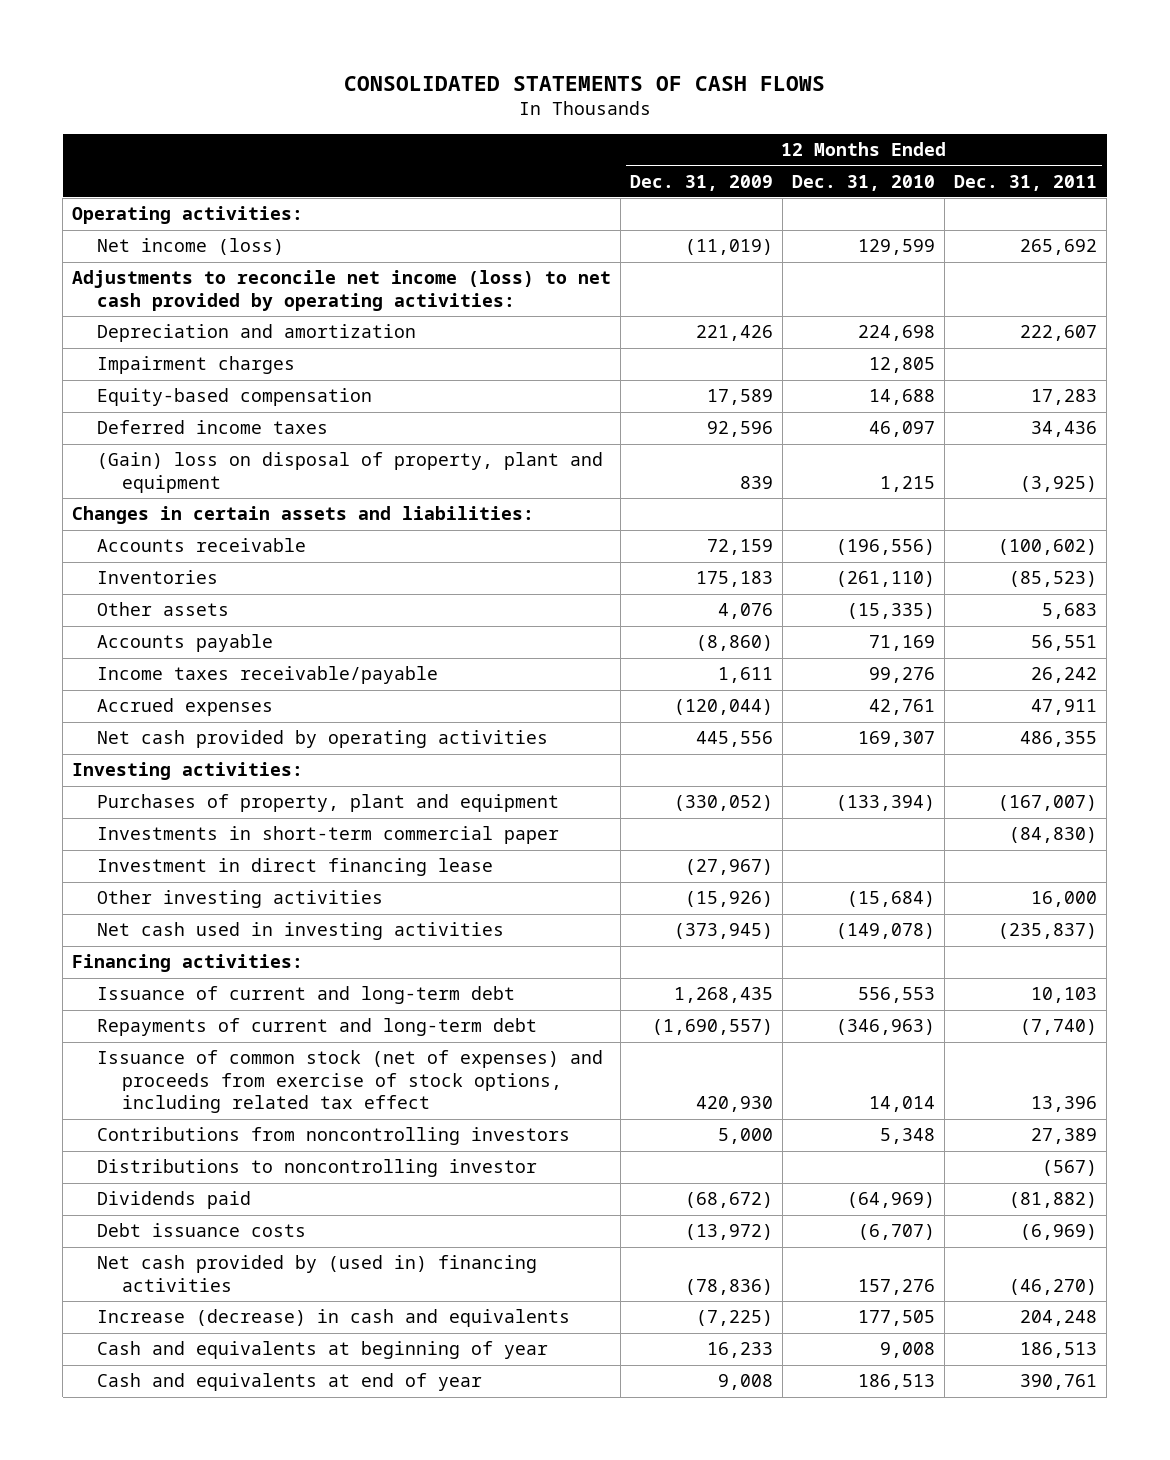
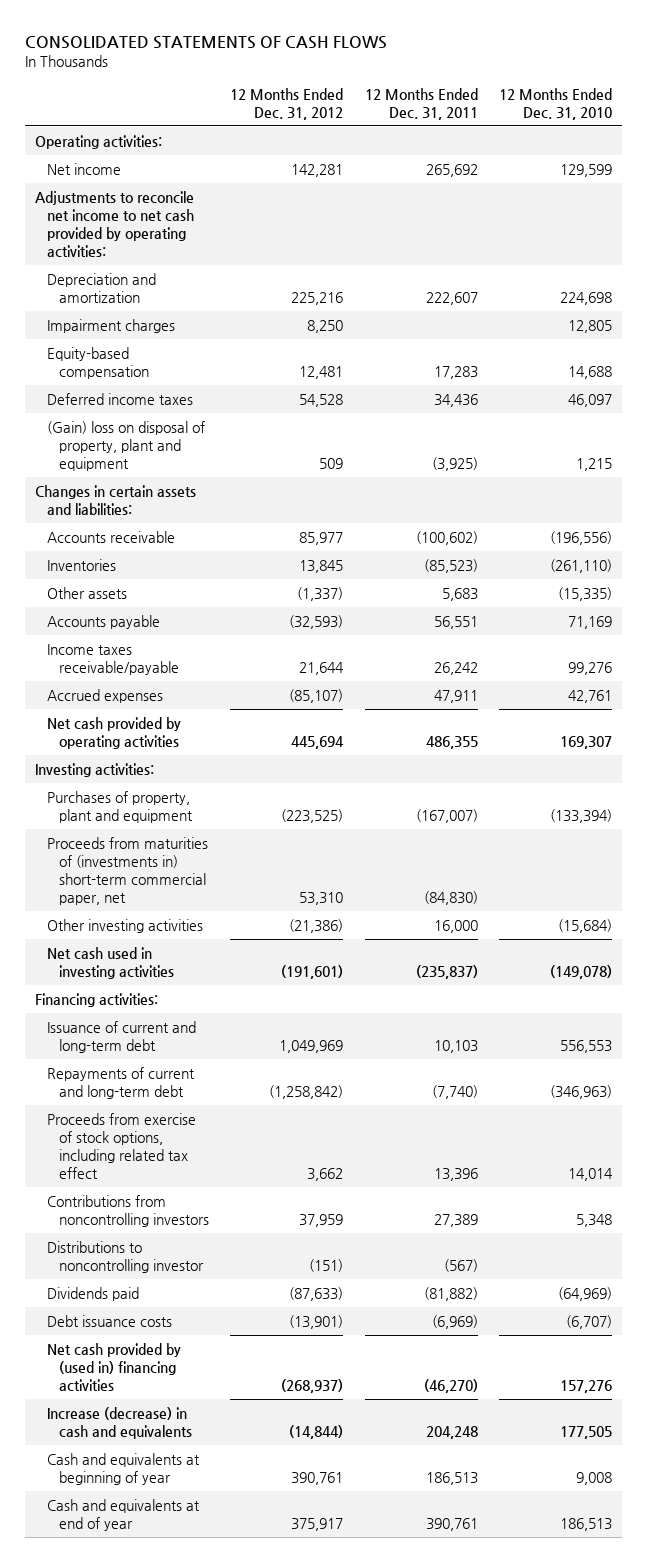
[630,174,774,191] Dec. 31, 2009 -> none
none -> [230,87,344,120] 12 Months Ended Dec. 31, 2012
[97,238,285,256] Net income (loss) -> [47,163,122,176] Net income
[72,270,612,311] Adjustments to reconcile net income (loss) to net cash provided by operating activities: -> [35,191,195,257] Adjustments to reconcile net income to net cash provided by operating activities:
[97,858,494,877] Investment in direct financing lease -> none
[97,826,560,845] Investments in short-term commercial paper -> [47,837,209,905] Proceeds from maturities of (investments in) short-term commercial paper, net
[97,1050,604,1114] Issuance of common stock (net of expenses) and proceeds from exercise of stock options, including related tax effect -> [47,1113,197,1179] Proceeds from exercise of stock options, including related tax effect

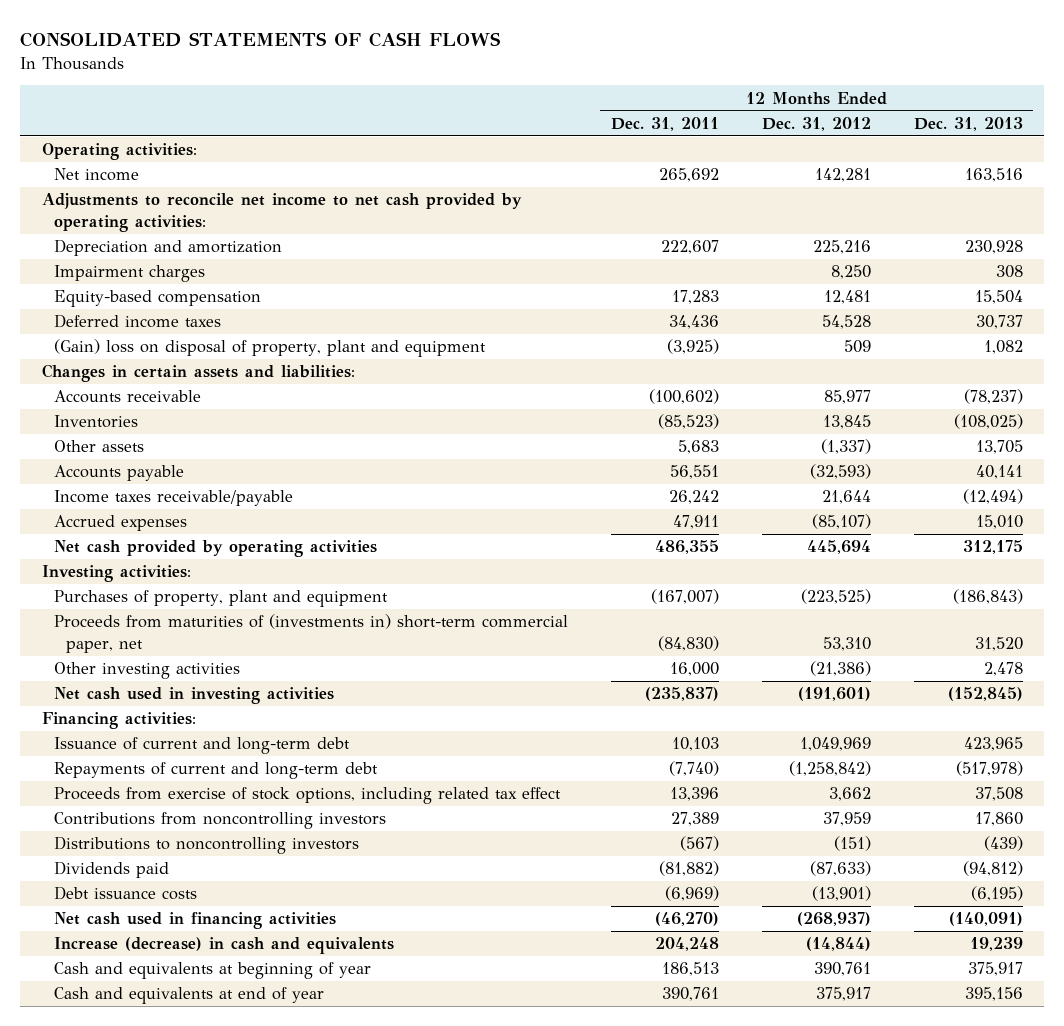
[498,87,612,120] 12 Months Ended Dec. 31, 2010 -> none
none -> [913,117,1023,132] Dec. 31, 2013
[47,1241,205,1273] Distributions to noncontrolling investor -> [54,836,360,855] Distributions to noncontrolling investors
[47,1343,182,1391] Net cash provided by (used in) financing activities -> [54,912,337,930] Net cash used in financing activities

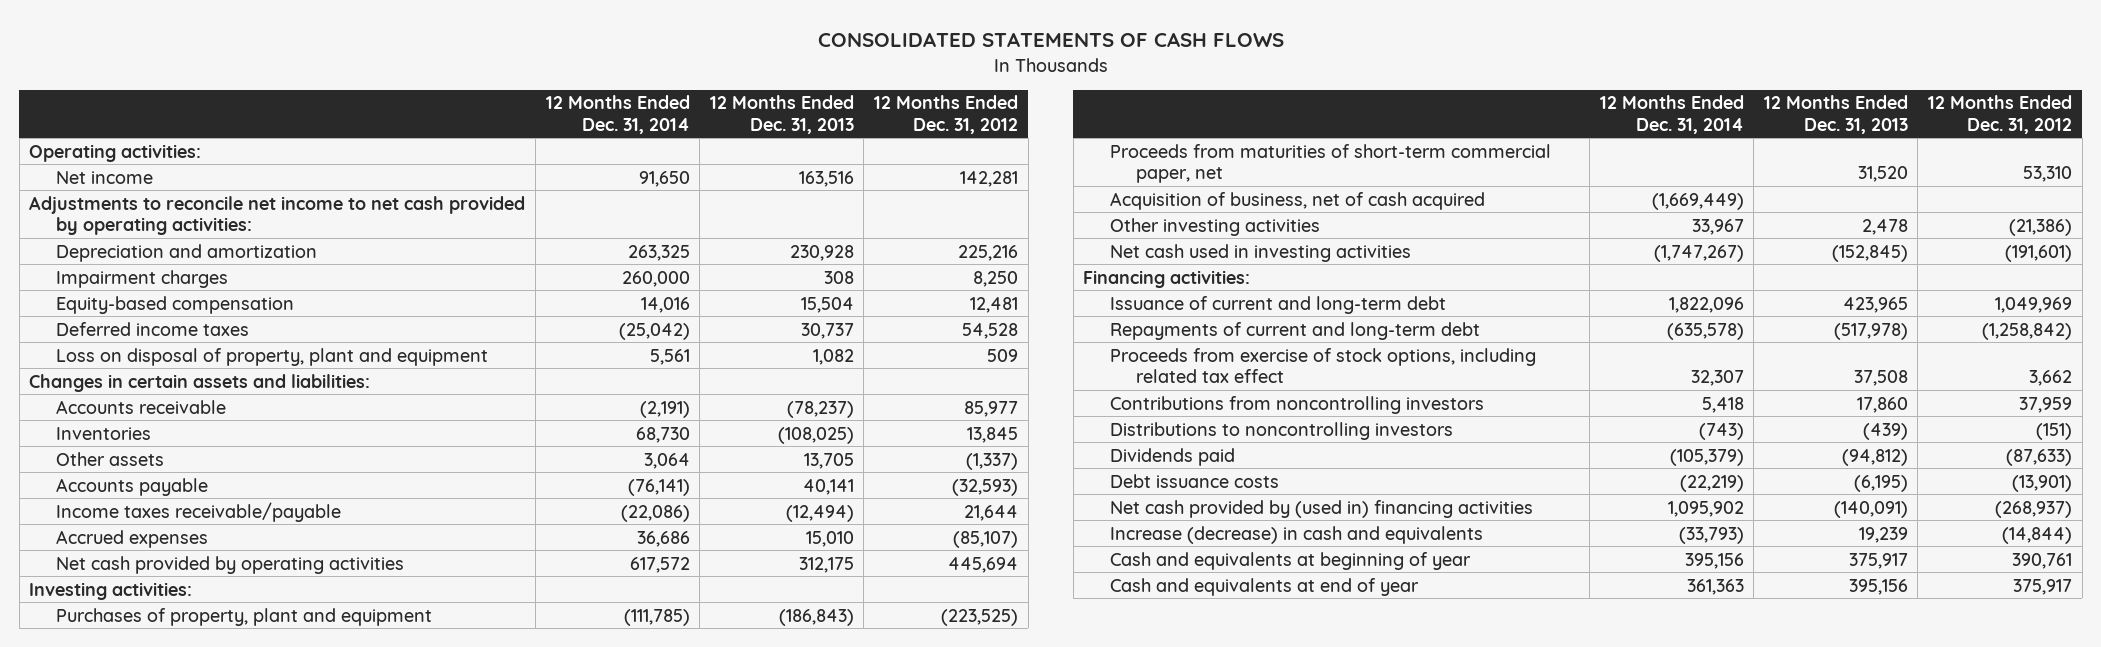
[610,117,719,132] Dec. 31, 2011 -> none
none -> [545,95,690,134] 12 Months Ended Dec. 31, 2014
[54,339,487,358] (Gain) loss on disposal of property, plant and equipment -> [55,347,488,366] Loss on disposal of property, plant and equipment
[54,614,569,653] Proceeds from maturities of (investments in) short-term commercial paper, net -> [1109,143,1551,183] Proceeds from maturities of short-term commercial paper, net
none -> [1109,191,1485,210] Acquisition of business, net of cash acquired
[54,912,337,930] Net cash used in financing activities -> [1109,499,1533,518] Net cash provided by (used in) financing activities

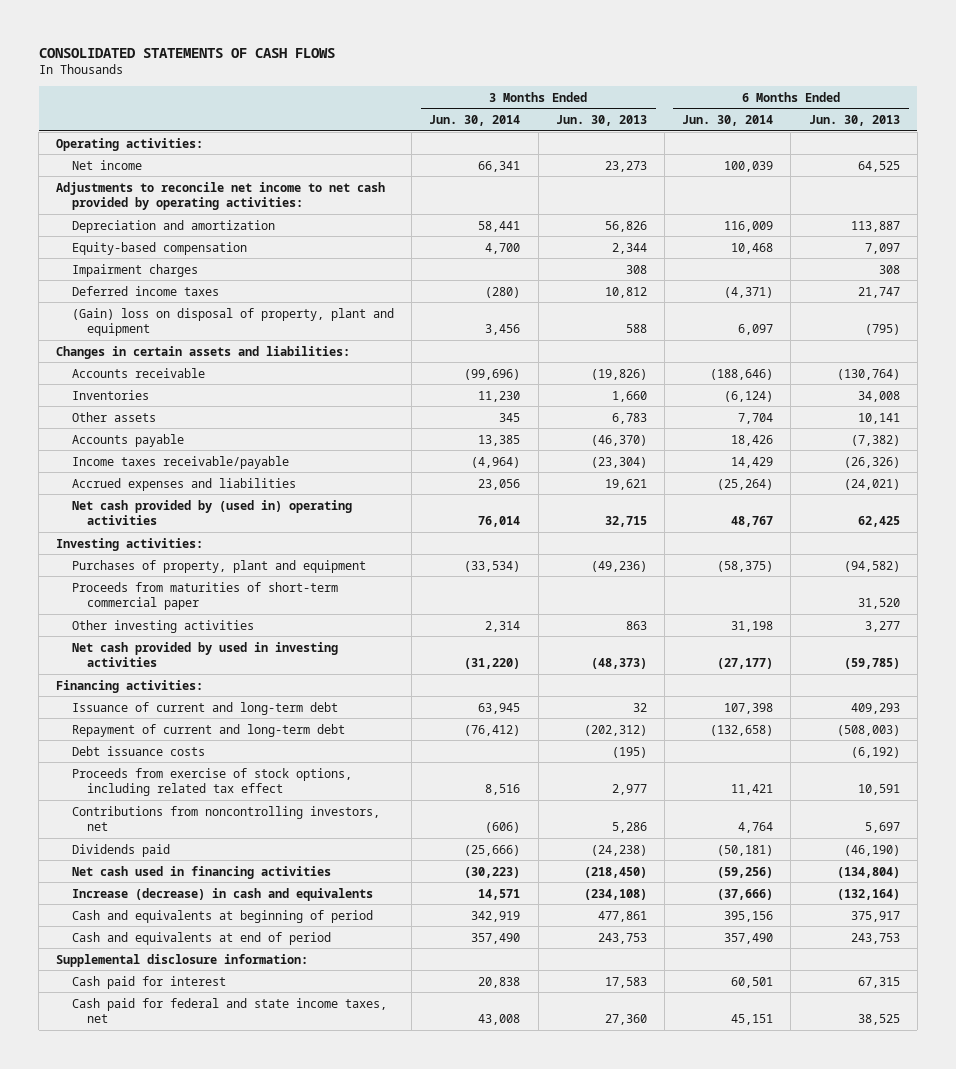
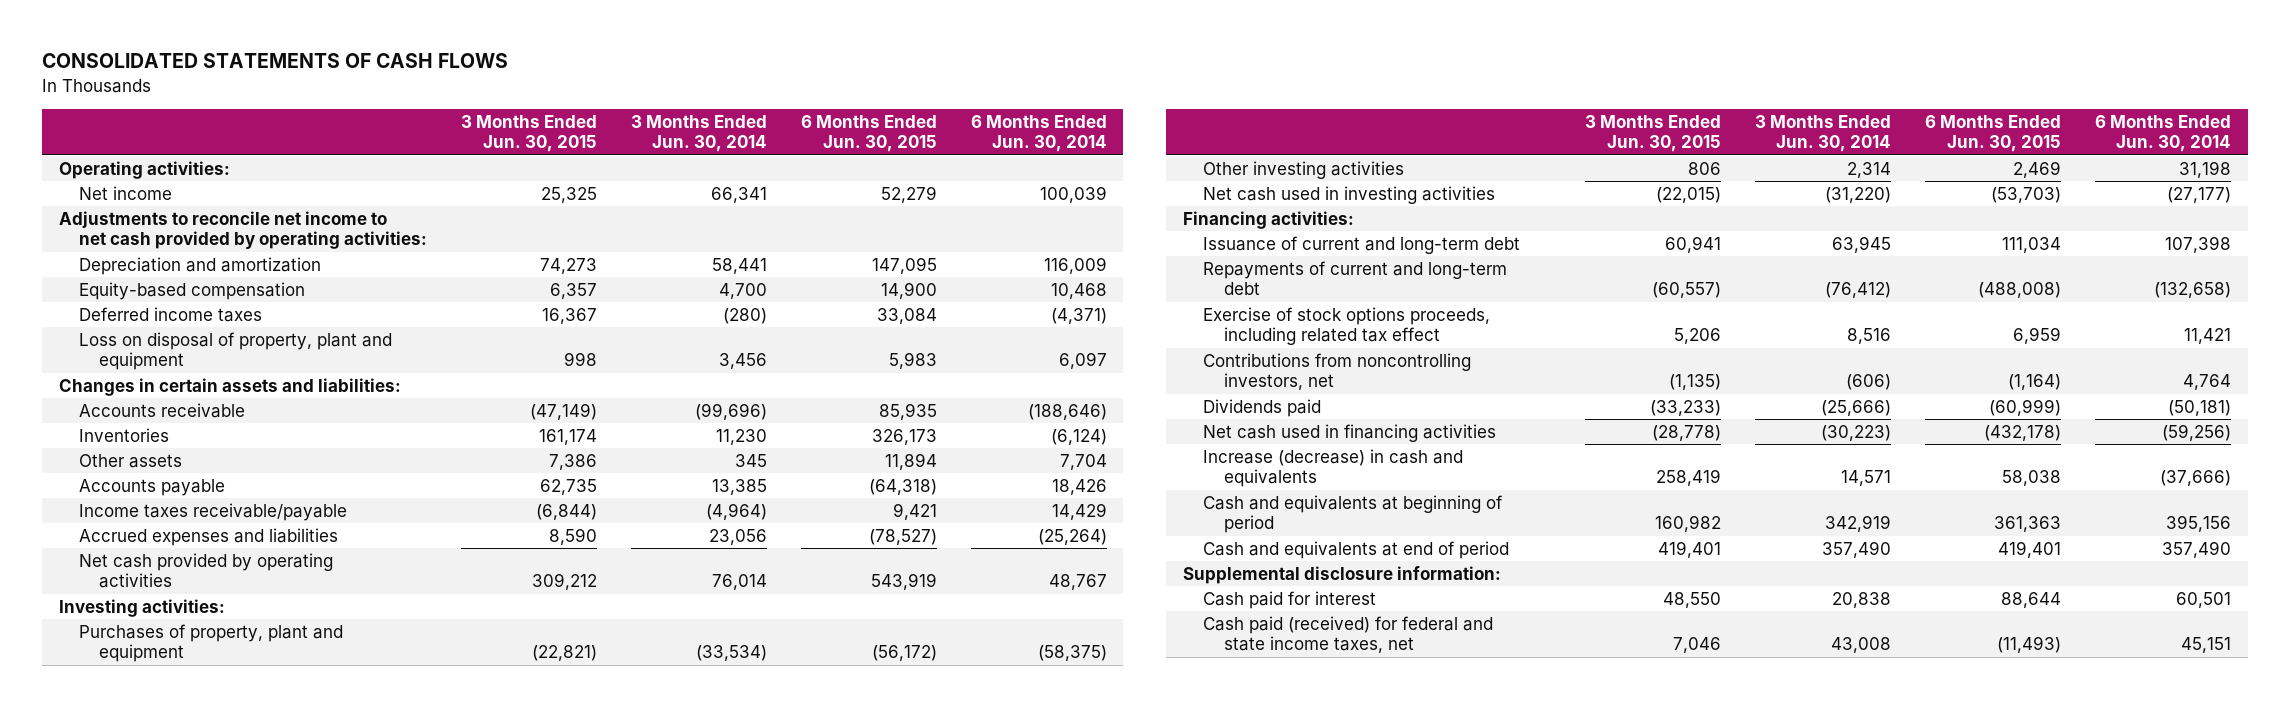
[555,114,647,126] Jun. 30, 2013 -> none
[808,114,900,126] Jun. 30, 2013 -> none
none -> [460,114,597,153] 3 Months Ended Jun. 30, 2015
none -> [800,114,937,153] 6 Months Ended Jun. 30, 2015
[71,263,198,277] Impairment charges -> none
[71,307,394,336] (Gain) loss on disposal of property, plant and equipment -> [78,331,392,371] Loss on disposal of property, plant and equipment
[71,499,352,525] Net cash provided by (used in) operating activities -> [78,552,333,589] Net cash provided by operating activities
[71,581,338,610] Proceeds from maturities of short-term commercial paper -> none
[71,641,338,667] Net cash provided by used in investing activities -> [1203,185,1496,204] Net cash used in investing activities
[71,745,205,756] Debt issuance costs -> none
[71,723,345,737] Repayment of current and long-term debt -> [1203,260,1508,296] Repayments of current and long-term debt
[71,767,352,796] Proceeds from exercise of stock options, including related tax effect -> [1203,306,1491,346] Exercise of stock options proceeds, including related tax effect
[71,997,387,1023] Cash paid for federal and state income taxes, net -> [1203,615,1494,654] Cash paid (received) for federal and state income taxes, net

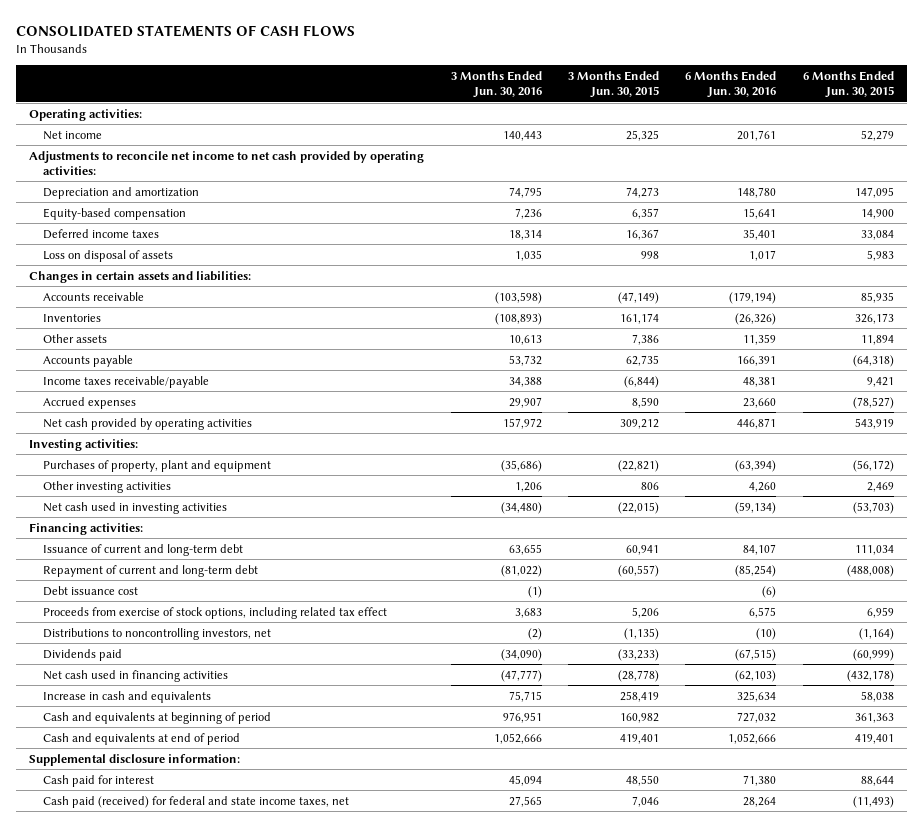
[630,114,767,153] 3 Months Ended Jun. 30, 2014 -> none
[970,114,1107,153] 6 Months Ended Jun. 30, 2014 -> none
none -> [450,71,542,99] 3 Months Ended Jun. 30, 2016
none -> [685,71,777,99] 6 Months Ended Jun. 30, 2016
[78,331,392,371] Loss on disposal of property, plant and equipment -> [42,249,173,262] Loss on disposal of assets
[78,527,338,546] Accrued expenses and liabilities -> [42,396,136,409] Accrued expenses
[1203,260,1508,296] Repayments of current and long-term debt -> [42,564,258,577] Repayment of current and long-term debt
none -> [42,585,138,596] Debt issuance cost
[1203,306,1491,346] Exercise of stock options proceeds, including related tax effect -> [42,606,387,619] Proceeds from exercise of stock options, including related tax effect
[1203,352,1472,391] Contributions from noncontrolling investors, net -> [42,627,271,640] Distributions to noncontrolling investors, net
[1203,448,1464,488] Increase (decrease) in cash and equivalents -> [42,690,211,703] Increase in cash and equivalents

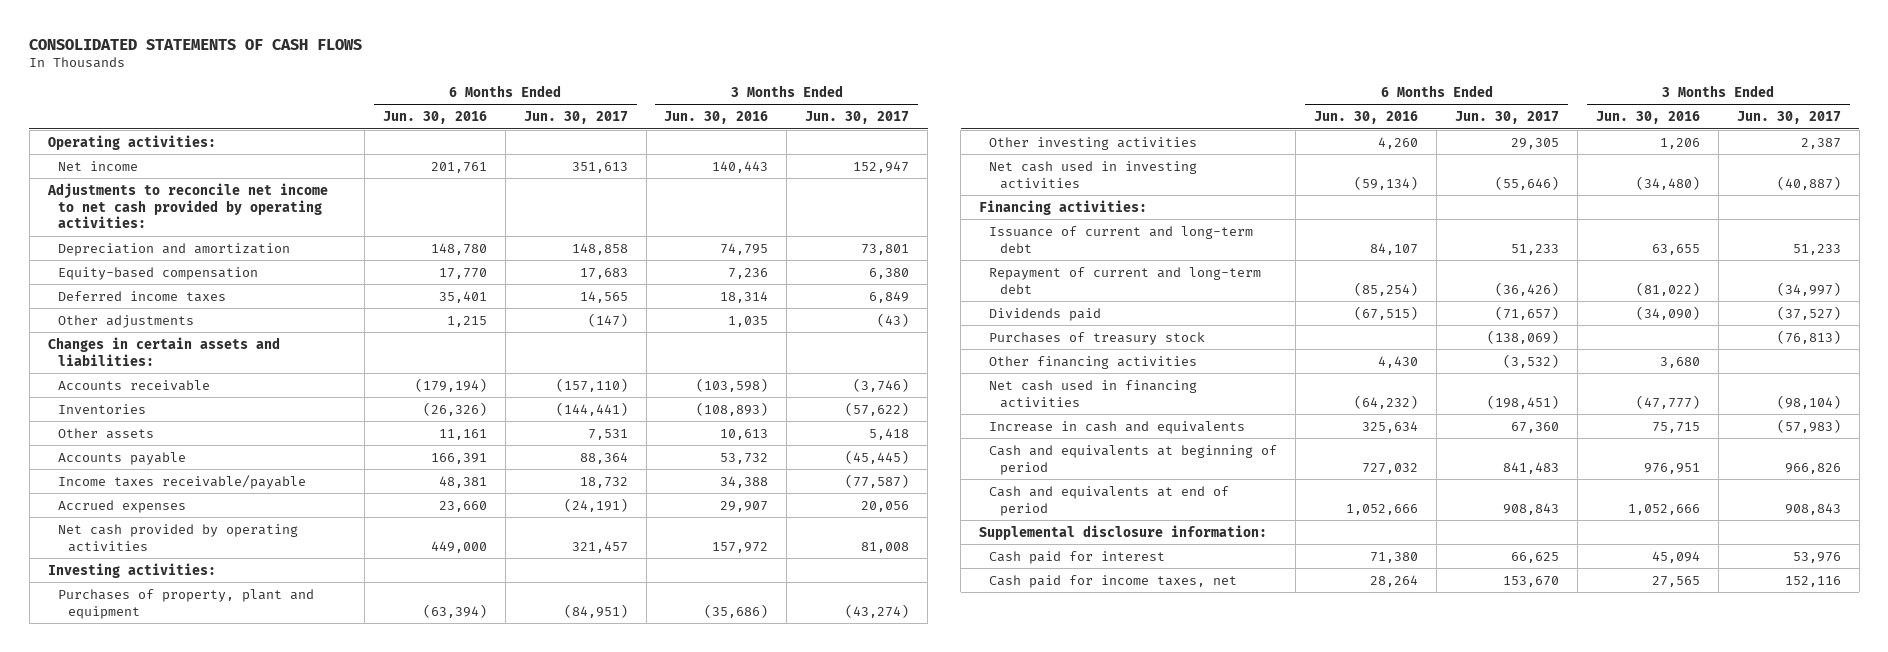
[567,71,659,99] 3 Months Ended Jun. 30, 2015 -> none
[802,71,894,99] 6 Months Ended Jun. 30, 2015 -> none
none -> [523,111,628,125] Jun. 30, 2017
none -> [805,111,910,125] Jun. 30, 2017
[743,207,777,219] 15,641 -> [438,267,487,279] 17,770
[42,249,173,262] Loss on disposal of assets -> none
none -> [57,314,194,328] Other adjustments
[743,333,777,345] 11,359 -> [438,428,487,440] 11,161
[737,417,777,429] 446,871 -> [430,540,487,553] 449,000
[42,585,138,596] Debt issuance cost -> none
[42,606,387,619] Proceeds from exercise of stock options, including related tax effect -> none
[42,627,271,640] Distributions to noncontrolling investors, net -> none
none -> [989,331,1206,345] Purchases of treasury stock
none -> [989,355,1198,369] Other financing activities
[735,669,777,682] (62,103) -> [1354,394,1419,409] (64,232)
[42,795,349,808] Cash paid (received) for federal and state income taxes, net -> [989,574,1238,588] Cash paid for income taxes, net

